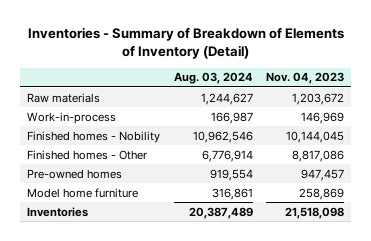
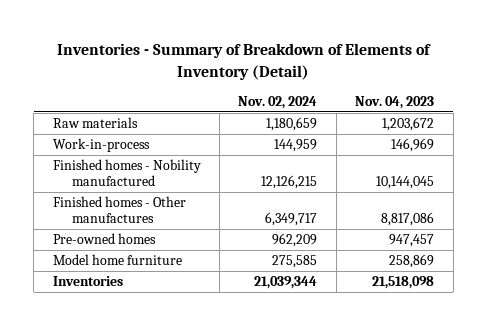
[173,72,253,85] Aug. 03, 2024 -> none
none -> [238,96,318,110] Nov. 02, 2024
[27,130,161,143] Finished homes - Nobility -> [52,159,201,187] Finished homes - Nobility manufactured
[27,149,148,160] Finished homes - Other -> [52,196,186,224] Finished homes - Other manufactures

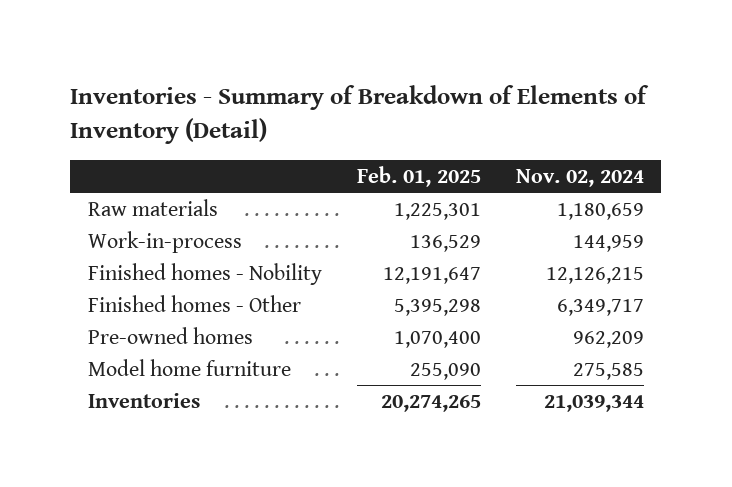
[355,96,435,110] Nov. 04, 2023 -> none
none -> [356,165,481,187] Feb. 01, 2025
[52,159,201,187] Finished homes - Nobility manufactured -> [87,262,322,285] Finished homes - Nobility
[52,196,186,224] Finished homes - Other manufactures -> [87,294,301,312] Finished homes - Other

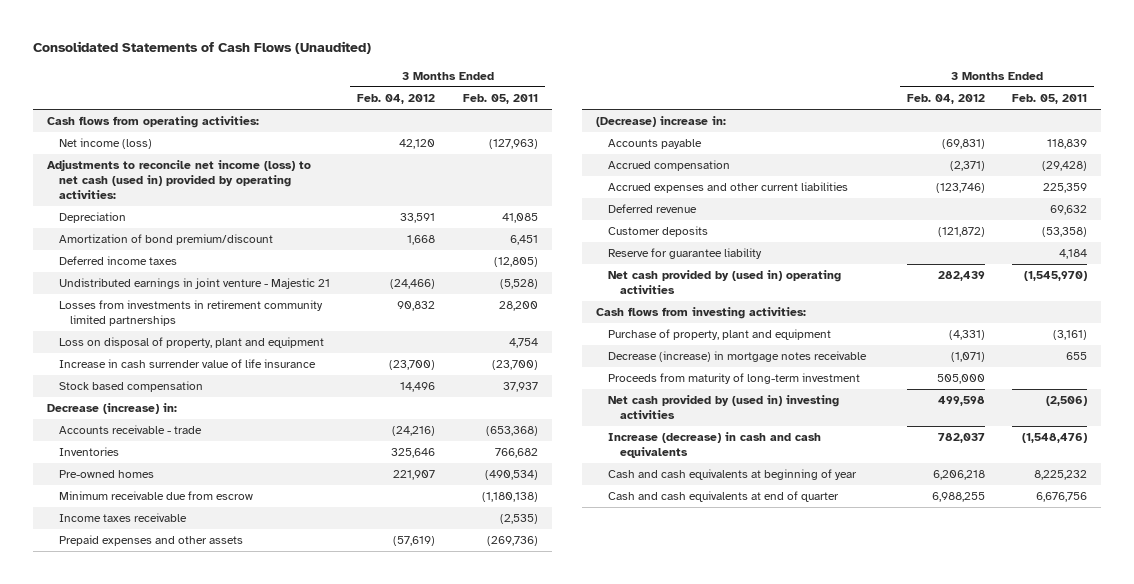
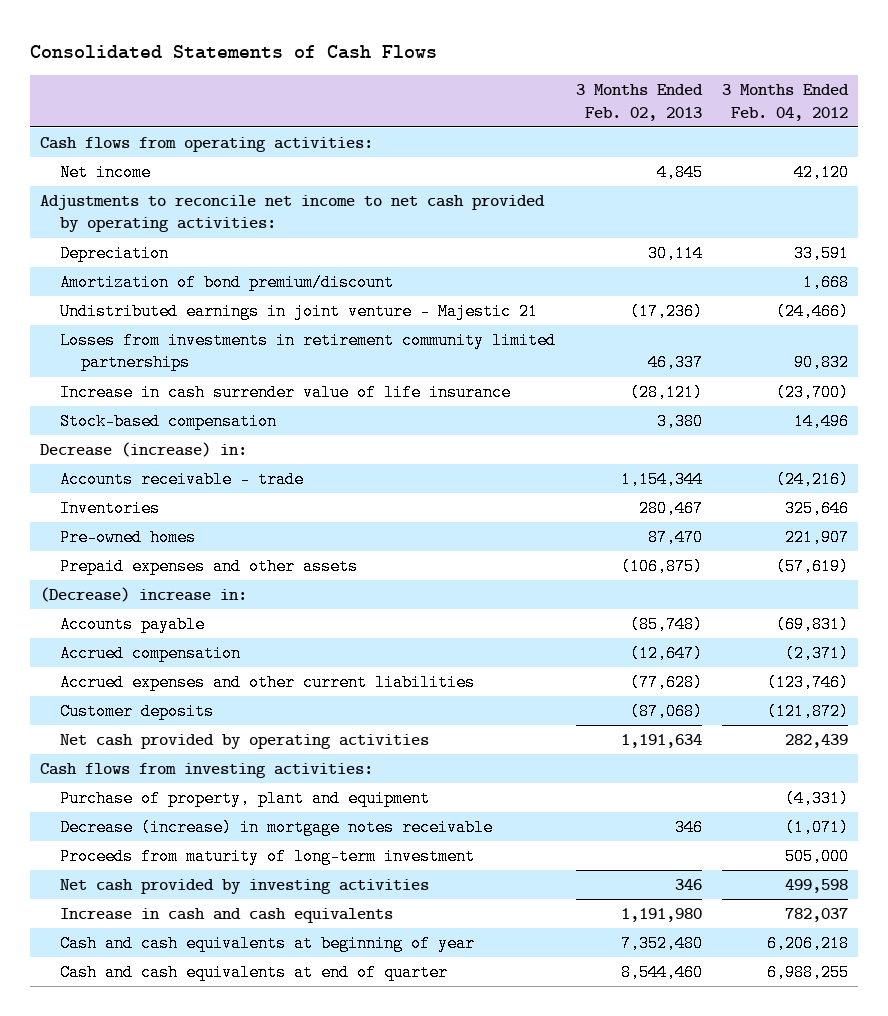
[33,41,372,55] Consolidated Statements of Cash Flows (Unaudited) -> [29,44,437,59] Consolidated Statements of Cash Flows
[462,94,538,105] Feb. 05, 2011 -> none
none -> [575,84,703,121] 3 Months Ended Feb. 02, 2013
[58,138,152,150] Net income (loss) -> [60,163,152,181] Net income
[46,160,311,200] Adjustments to reconcile net income (loss) to net cash (used in) provided by operating activities: -> [39,194,545,233] Adjustments to reconcile net income to net cash provided by operating activities:
[58,256,177,266] Deferred income taxes -> none
[58,337,324,349] Loss on disposal of property, plant and equipment -> none
[58,381,203,393] Stock based compensation -> [60,412,278,430] Stock-based compensation
[58,491,253,501] Minimum receivable due from escrow -> none
[58,513,187,523] Income taxes receivable -> none
[607,204,697,214] Deferred revenue -> none
[607,248,762,260] Reserve for guarantee liability -> none
[607,270,841,295] Net cash provided by (used in) operating activities -> [60,733,430,749] Net cash provided by operating activities
[607,395,839,420] Net cash provided by (used in) investing activities -> [60,878,430,894] Net cash provided by investing activities
[607,432,821,459] Increase (decrease) in cash and cash equivalents -> [60,907,394,923] Increase in cash and cash equivalents

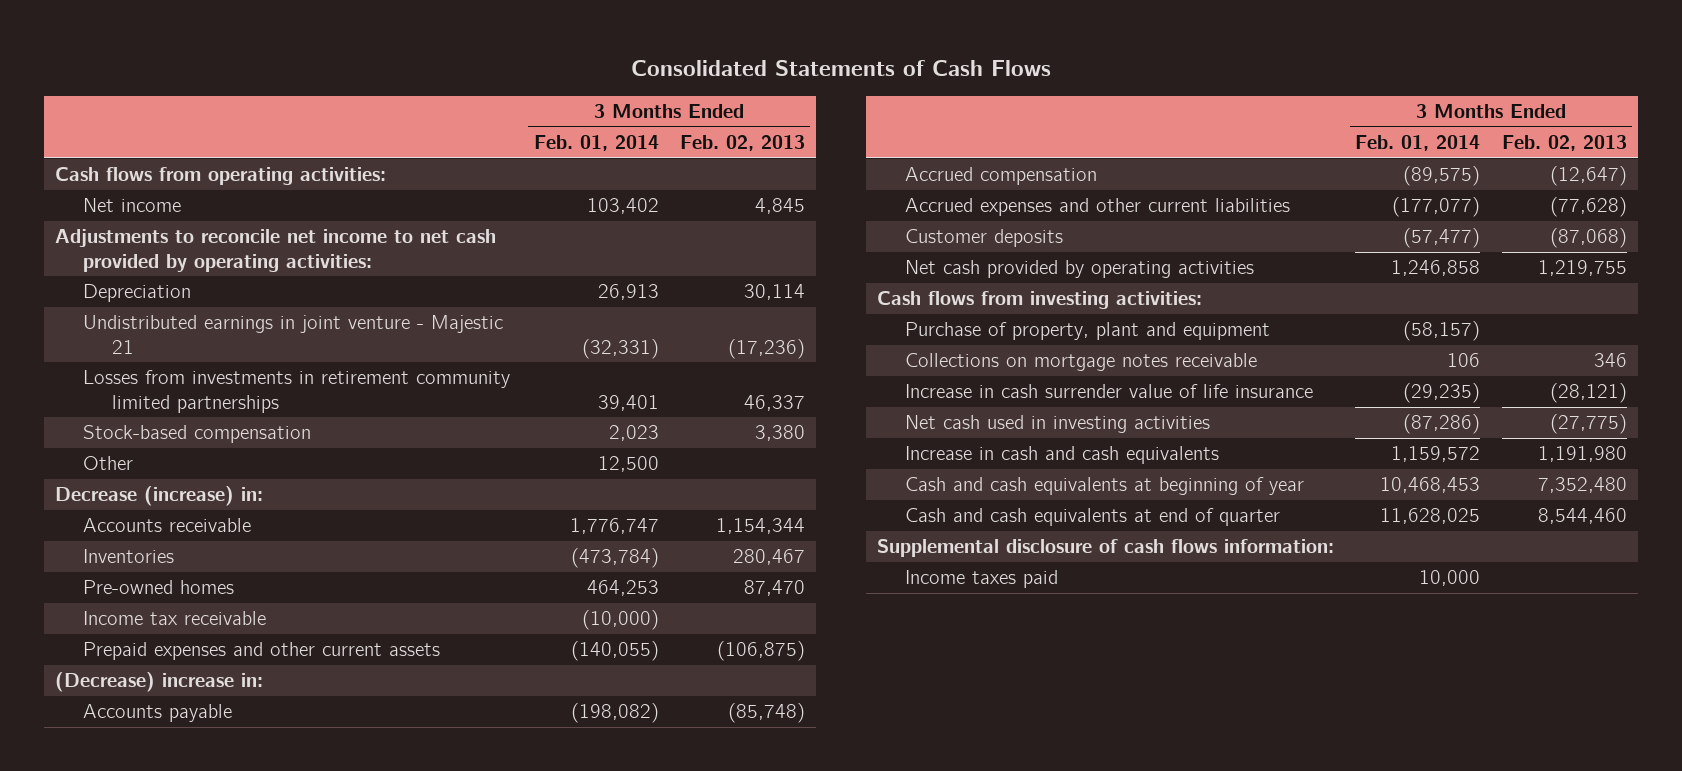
[721,84,849,121] 3 Months Ended Feb. 04, 2012 -> none
none -> [533,135,659,152] Feb. 01, 2014
[60,273,395,291] Amortization of bond premium/discount -> none
none -> [83,456,134,471] Other
[60,470,305,488] Accounts receivable - trade -> [83,518,252,533] Accounts receivable
none -> [83,611,267,626] Income tax receivable
[60,557,359,575] Prepaid expenses and other assets -> [83,642,441,661] Prepaid expenses and other current assets
[620,733,702,748] 1,191,634 -> [1537,260,1627,277] 1,219,755
[60,847,476,865] Proceeds from maturity of long-term investment -> none
[60,818,494,836] Decrease (increase) in mortgage notes receivable -> [905,353,1258,372] Collections on mortgage notes receivable
[60,383,512,401] Increase in cash surrender value of life insurance -> [905,384,1314,399] Increase in cash surrender value of life insurance
[60,878,430,894] Net cash provided by investing activities -> [905,415,1211,434] Net cash used in investing activities
[674,878,702,890] 346 -> [1549,414,1627,435] (27,775)
none -> [877,539,1335,558] Supplemental disclosure of cash flows information:
none -> [905,570,1059,589] Income taxes paid

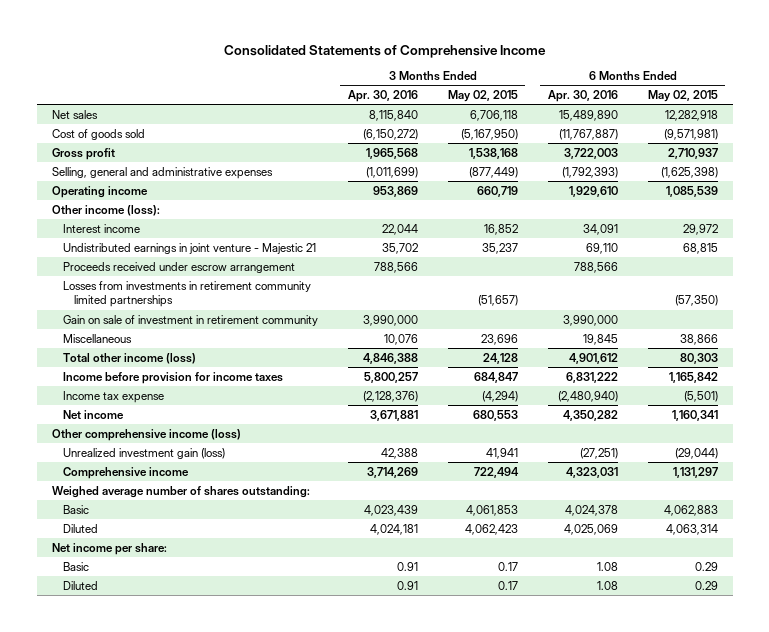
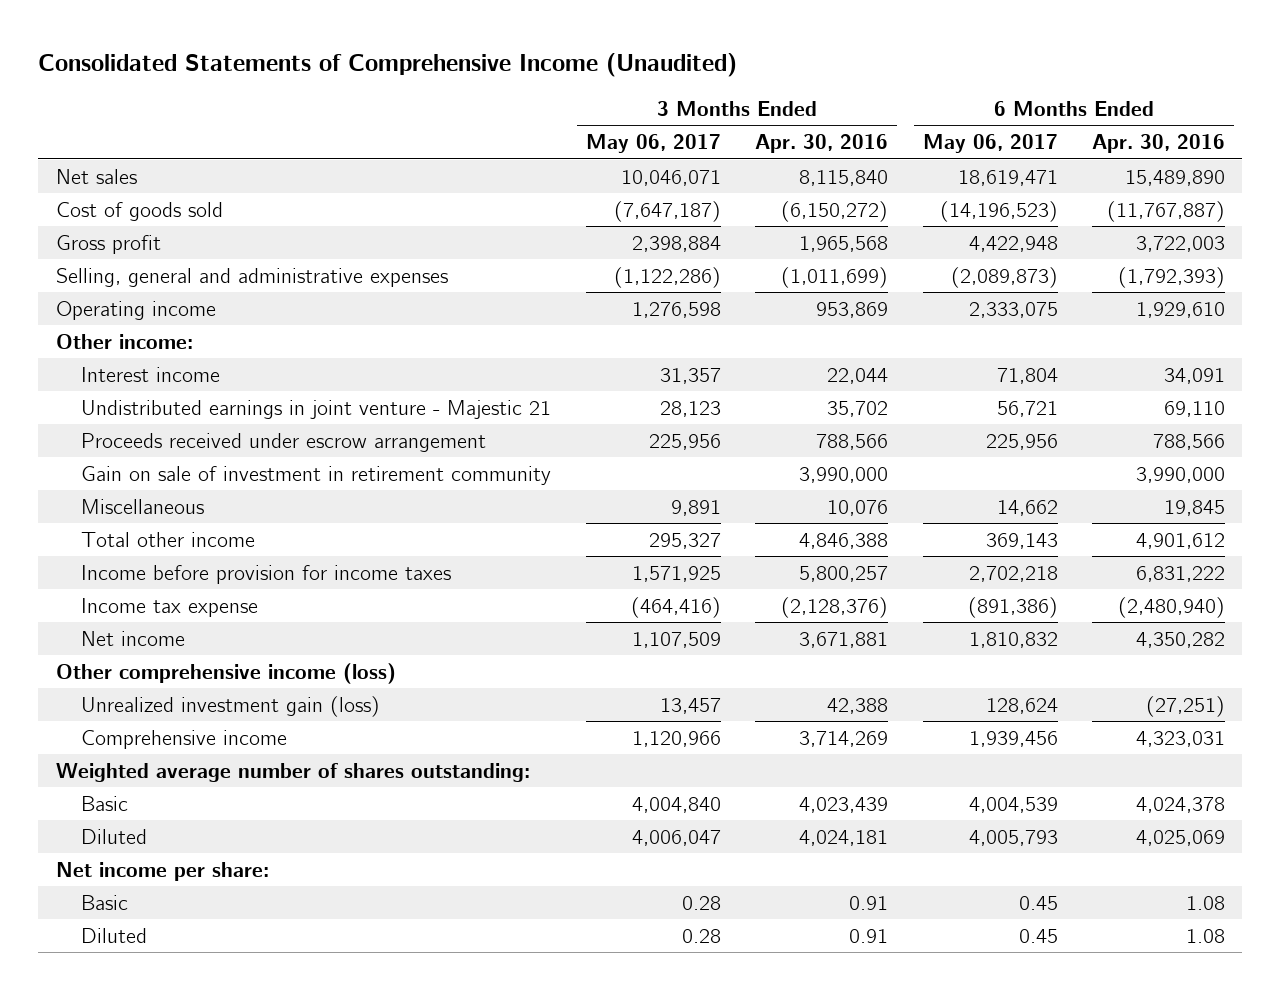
[223,44,546,58] Consolidated Statements of Comprehensive Income -> [38,53,738,78] Consolidated Statements of Comprehensive Income (Unaudited)
[447,90,518,103] May 02, 2015 -> none
[647,90,718,103] May 02, 2015 -> none
none -> [585,134,721,154] May 06, 2017
none -> [922,134,1058,154] May 06, 2017
[51,204,160,216] Other income (loss): -> [55,333,193,349] Other income:
[62,280,311,308] Losses from investments in retirement community limited partnerships -> none
[62,352,196,364] Total other income (loss) -> [81,531,256,547] Total other income
[51,485,310,498] Weighed average number of shares outstanding: -> [55,762,530,782] Weighted average number of shares outstanding:

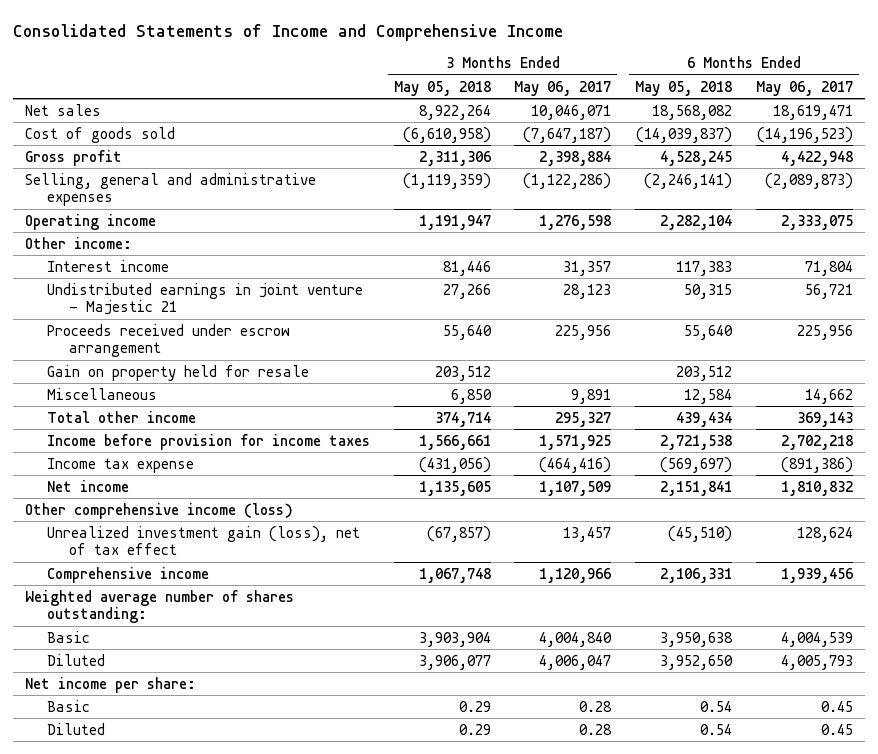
[38,53,738,78] Consolidated Statements of Comprehensive Income (Unaudited) -> [13,23,564,41] Consolidated Statements of Income and Comprehensive Income
[755,134,889,154] Apr. 30, 2016 -> none
[1092,134,1226,154] Apr. 30, 2016 -> none
none -> [393,80,491,96] May 05, 2018
none -> [635,80,733,96] May 05, 2018
[81,465,552,485] Gain on sale of investment in retirement community -> none
none -> [47,364,310,381] Gain on property held for resale
[81,695,381,717] Unrealized investment gain (loss) -> [47,525,361,556] Unrealized investment gain (loss), net of tax effect

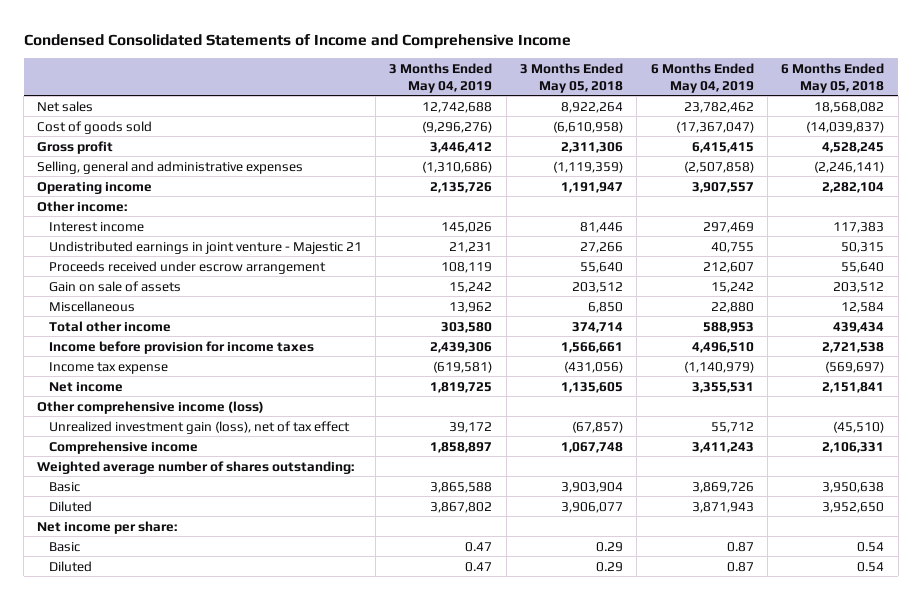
[13,23,564,41] Consolidated Statements of Income and Comprehensive Income -> [23,33,571,49] Condensed Consolidated Statements of Income and Comprehensive Income
[514,80,612,96] May 06, 2017 -> none
[755,80,853,96] May 06, 2017 -> none
none -> [389,63,493,93] 3 Months Ended May 04, 2019
none -> [650,63,754,93] 6 Months Ended May 04, 2019
[47,364,310,381] Gain on property held for resale -> [48,280,181,292] Gain on sale of assets

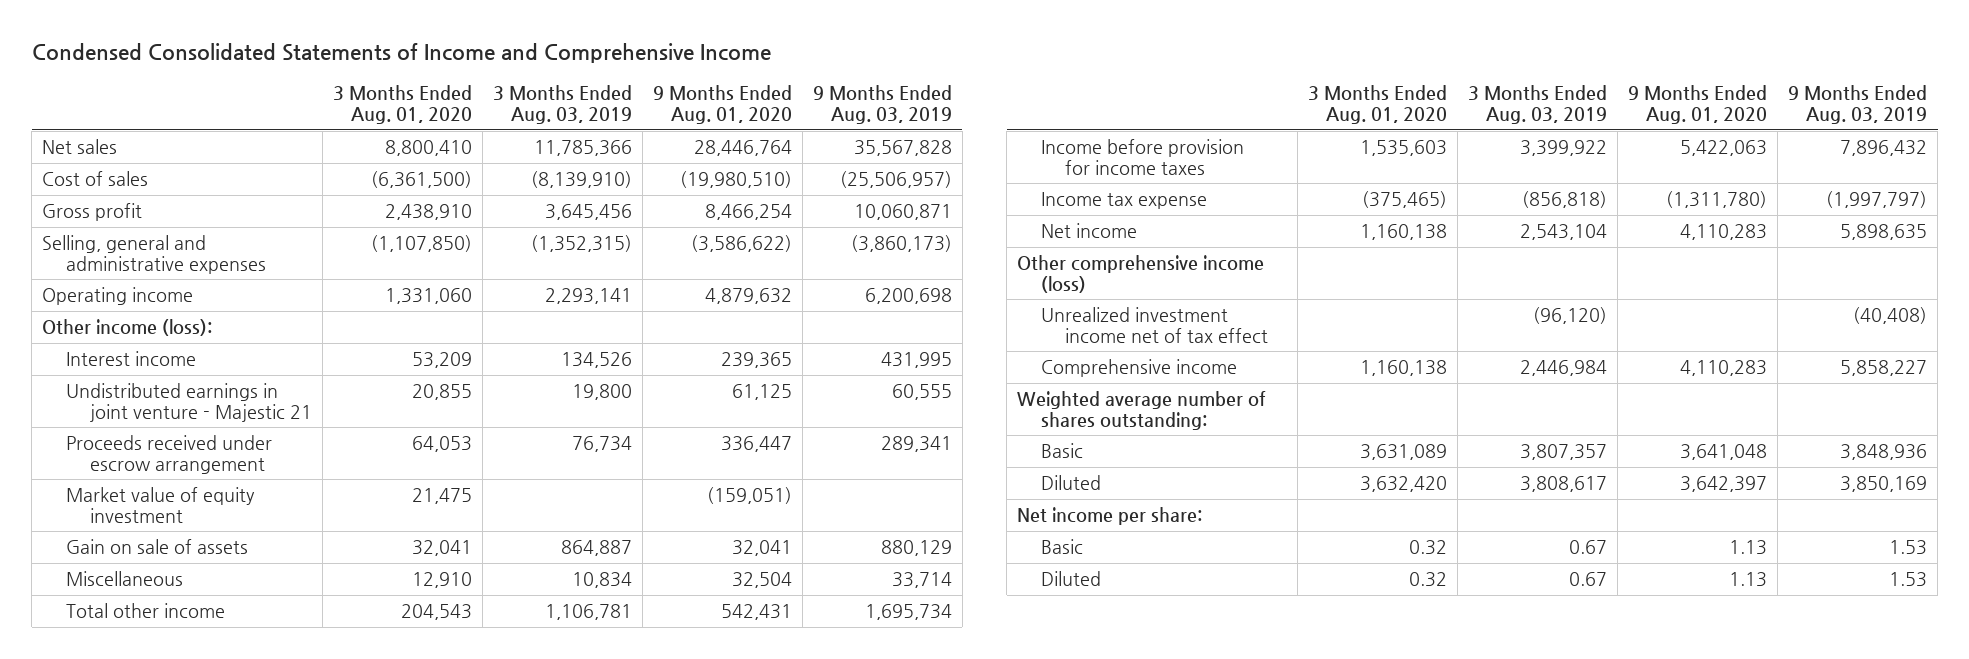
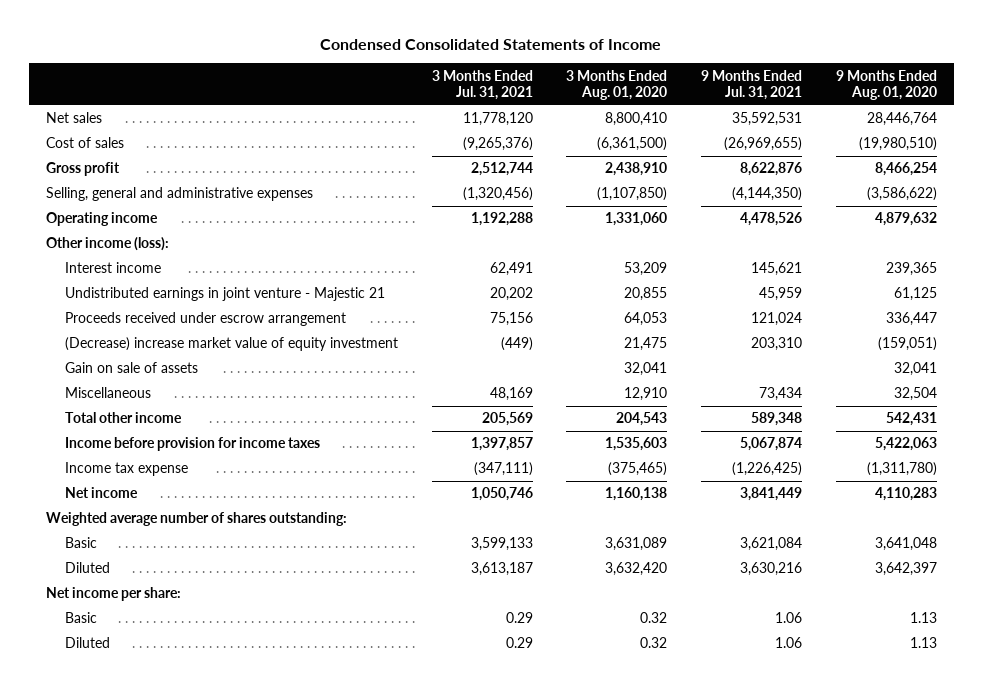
[31,43,771,64] Condensed Consolidated Statements of Income and Comprehensive Income -> [320,38,662,50] Condensed Consolidated Statements of Income
[492,85,632,124] 3 Months Ended Aug. 03, 2019 -> none
[812,85,952,124] 9 Months Ended Aug. 03, 2019 -> none
none -> [431,69,533,100] 3 Months Ended Jul. 31, 2021
none -> [701,69,803,100] 9 Months Ended Jul. 31, 2021
[66,487,256,523] Market value of equity investment -> [65,337,399,352] (Decrease) increase market value of equity investment
[1017,255,1265,293] Other comprehensive income (loss) -> none
[1041,307,1268,343] Unrealized investment income net of tax effect -> none
[1041,359,1238,378] Comprehensive income -> none

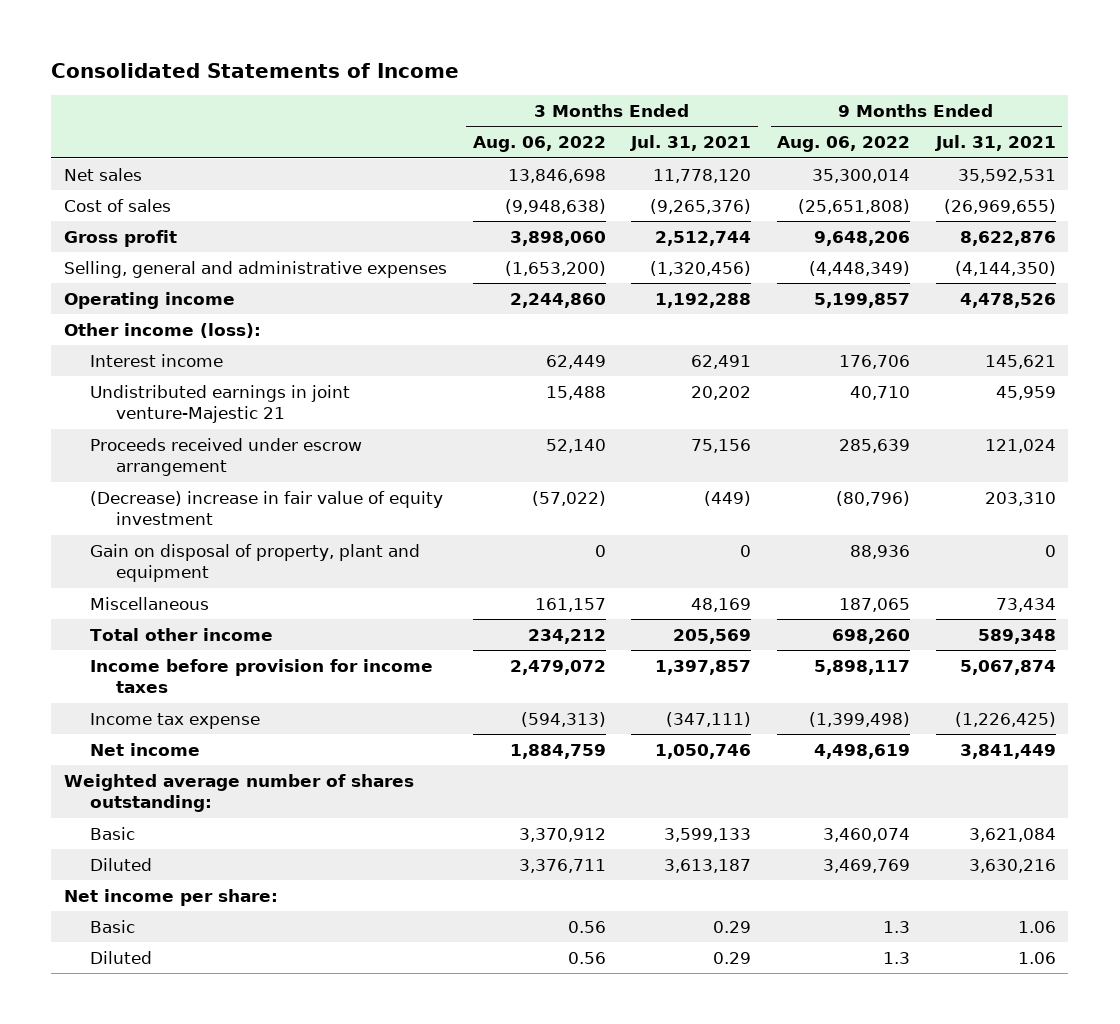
[320,38,662,50] Condensed Consolidated Statements of Income -> [51,62,460,78] Consolidated Statements of Income
[566,69,668,100] 3 Months Ended Aug. 01, 2020 -> none
[835,69,937,100] 9 Months Ended Aug. 01, 2020 -> none
none -> [472,136,606,153] Aug. 06, 2022
none -> [776,136,910,153] Aug. 06, 2022
[65,287,386,302] Undistributed earnings in joint venture - Majestic 21 -> [90,384,351,424] Undistributed earnings in joint venture-Majestic 21
[65,362,199,374] Gain on sale of assets -> none
[65,337,399,352] (Decrease) increase market value of equity investment -> [90,490,444,526] (Decrease) increase in fair value of equity investment
none -> [90,543,421,583] Gain on disposal of property, plant and equipment

